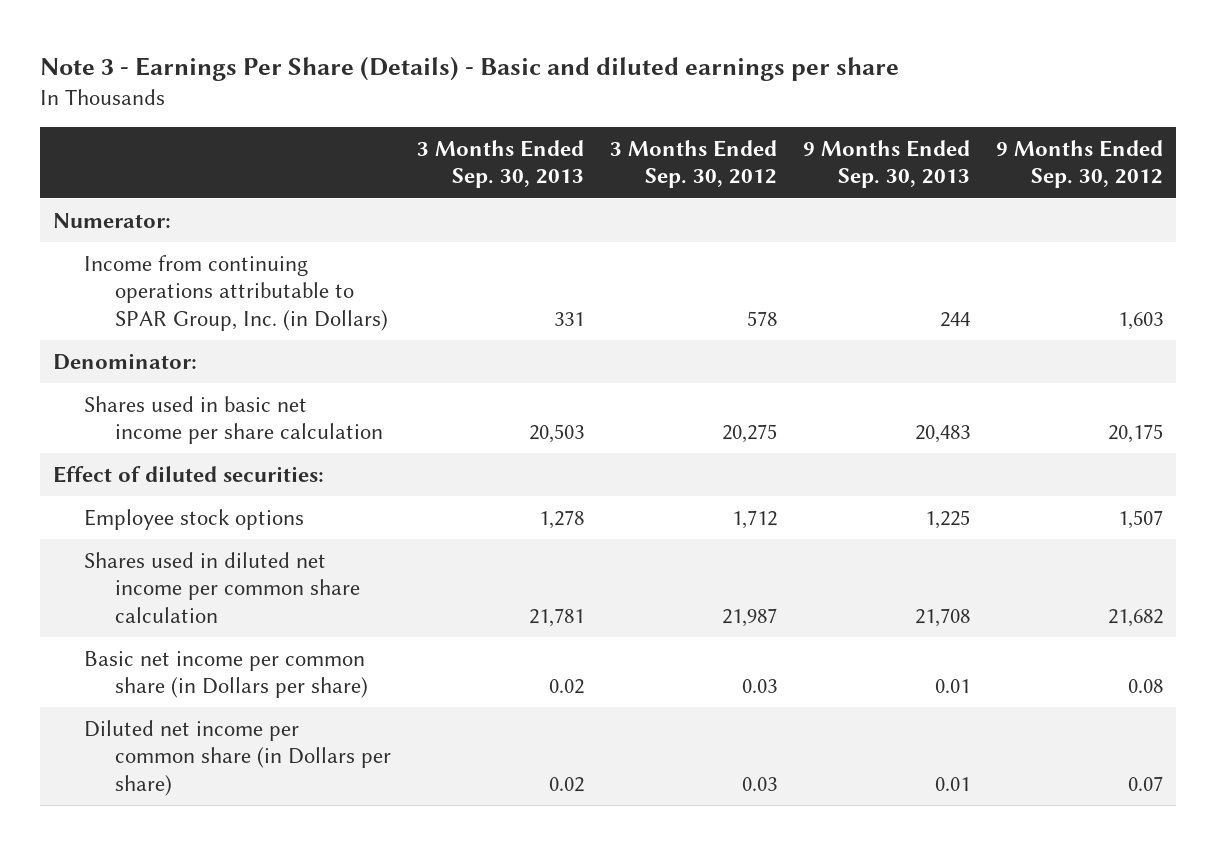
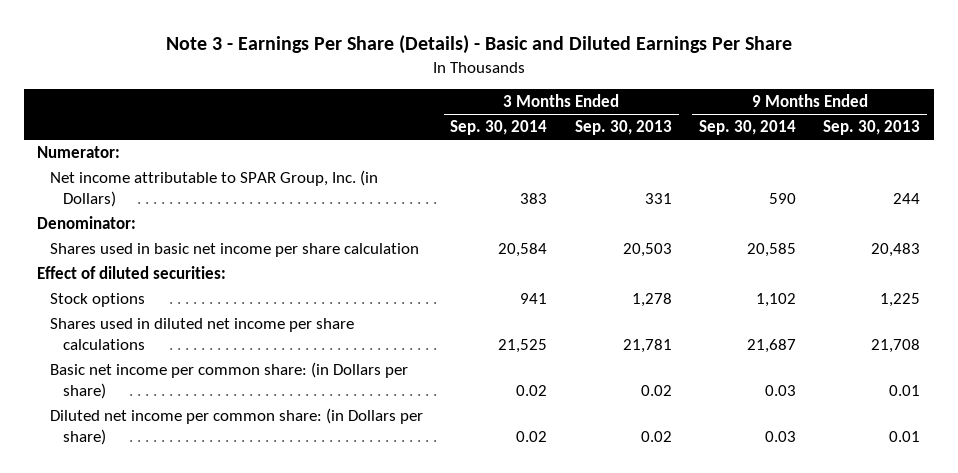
[40,55,900,81] Note 3 - Earnings Per Share (Details) - Basic and diluted earnings per share -> [165,34,792,54] Note 3 - Earnings Per Share (Details) - Basic and Diluted Earnings Per Share
[610,140,778,189] 3 Months Ended Sep. 30, 2012 -> none
[996,140,1164,189] 9 Months Ended Sep. 30, 2012 -> none
none -> [450,120,548,136] Sep. 30, 2014
none -> [699,120,797,136] Sep. 30, 2014
[84,254,388,331] Income from continuing operations attributable to SPAR Group, Inc. (in Dollars) -> [50,169,379,207] Net income attributable to SPAR Group, Inc. (in Dollars)
[84,508,305,530] Employee stock options -> [50,292,146,307] Stock options
[84,551,360,623] Shares used in diluted net income per common share calculation -> [50,317,355,350] Shares used in diluted net income per share calculations
[84,650,368,699] Basic net income per common share (in Dollars per share) -> [50,361,409,399] Basic net income per common share: (in Dollars per share)
[84,719,391,796] Diluted net income per common share (in Dollars per share) -> [50,407,424,445] Diluted net income per common share: (in Dollars per share)

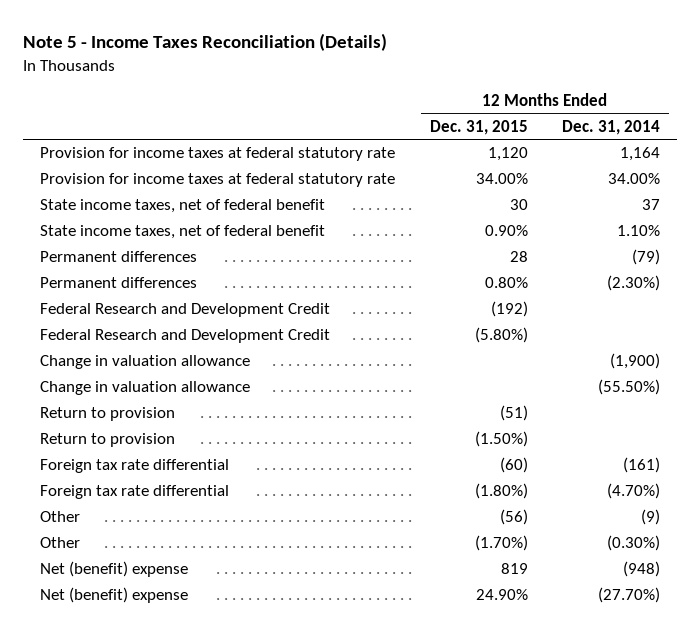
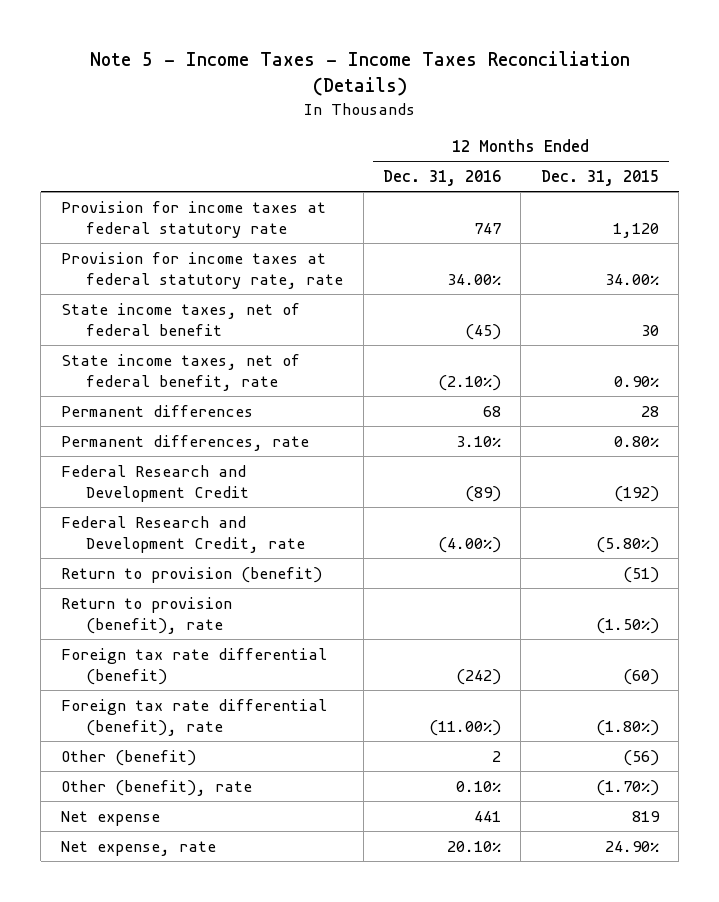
[22,33,387,52] Note 5 - Income Taxes Reconciliation (Details) -> [89,51,630,97] Note 5 - Income Taxes - Income Taxes Reconciliation (Details)
[562,119,661,135] Dec. 31, 2014 -> none
none -> [383,169,502,186] Dec. 31, 2016
[40,173,396,188] Provision for income taxes at federal statutory rate -> [60,251,344,289] Provision for income taxes at federal statutory rate, rate
[40,225,326,240] State income taxes, net of federal benefit -> [60,353,300,391] State income taxes, net of federal benefit, rate
[40,277,198,289] Permanent differences -> [60,434,309,451] Permanent differences, rate
[40,355,251,370] Change in valuation allowance -> none
[40,381,251,396] Change in valuation allowance -> none
[40,329,331,344] Federal Research and Development Credit -> [60,515,306,553] Federal Research and Development Credit, rate
[40,407,176,422] Return to provision -> [60,566,322,583] Return to provision (benefit)
[40,433,176,448] Return to provision -> [60,596,232,634] Return to provision (benefit), rate
[40,459,230,474] Foreign tax rate differential -> [60,647,327,685] Foreign tax rate differential (benefit)
[40,485,230,500] Foreign tax rate differential -> [60,698,327,736] Foreign tax rate differential (benefit), rate
[40,511,81,523] Other -> [60,749,196,766] Other (benefit)
[40,537,81,549] Other -> [60,779,252,796] Other (benefit), rate
[40,561,189,578] Net (benefit) expense -> [60,810,160,826] Net expense
[40,587,189,604] Net (benefit) expense -> [60,840,216,856] Net expense, rate

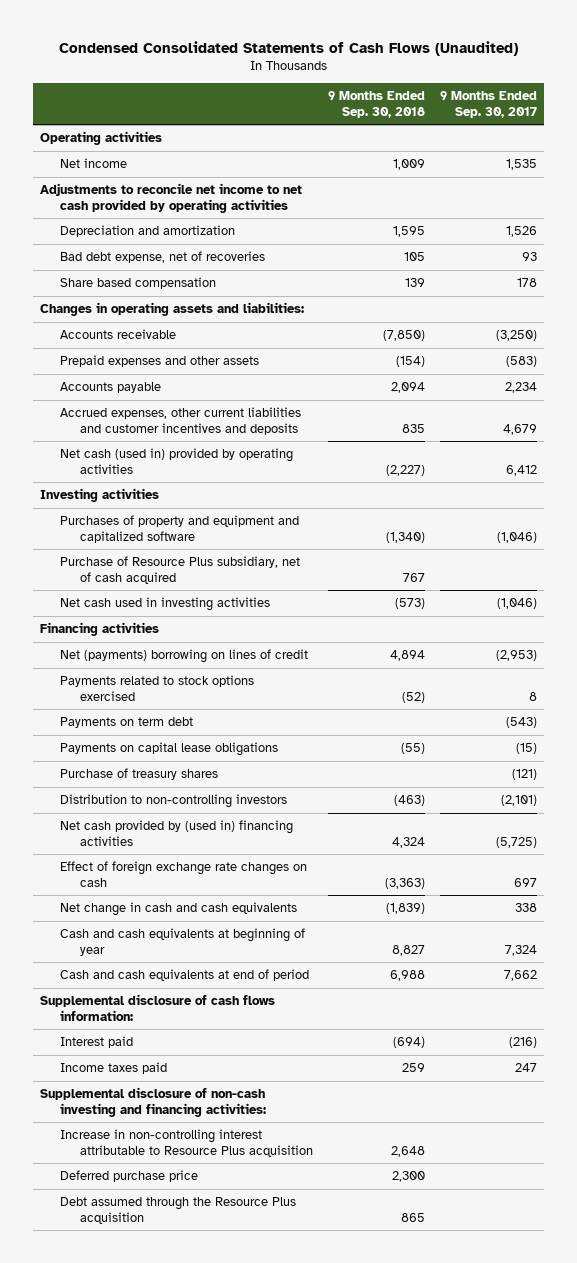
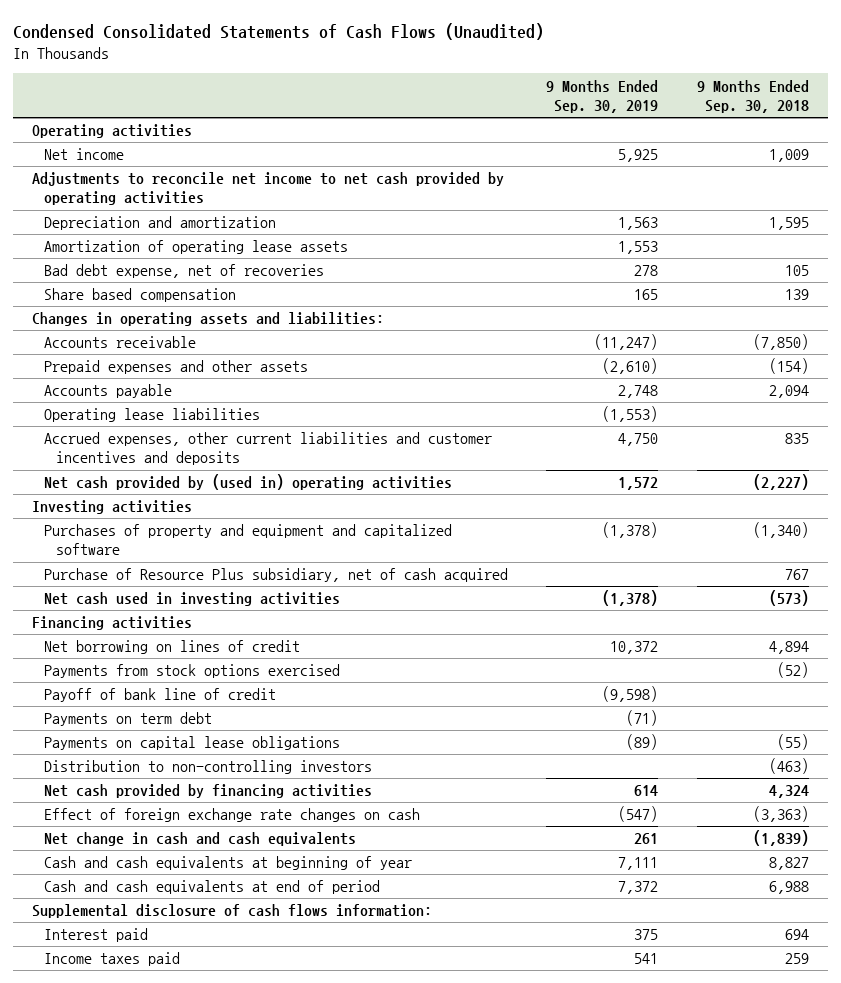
[440,91,538,118] 9 Months Ended Sep. 30, 2017 -> none
none -> [546,79,659,113] 9 Months Ended Sep. 30, 2019
none -> [43,240,348,255] Amortization of operating lease assets
none -> [43,408,260,423] Operating lease liabilities
[60,448,294,474] Net cash (used in) provided by operating activities -> [43,474,452,491] Net cash provided by (used in) operating activities
[60,649,309,664] Net (payments) borrowing on lines of credit -> [43,640,300,655] Net borrowing on lines of credit
[60,675,255,701] Payments related to stock options exercised -> [43,664,340,679] Payments from stock options exercised
none -> [43,688,276,703] Payoff of bank line of credit
[60,768,219,781] Purchase of treasury shares -> none
[60,820,294,846] Net cash provided by (used in) financing activities -> [43,784,372,799] Net cash provided by financing activities
[393,1037,426,1049] (694) -> [784,929,809,941] 694
[40,1087,267,1117] Supplemental disclosure of non-cash investing and financing activities: -> none
[60,1129,314,1157] Increase in non-controlling interest attributable to Resource Plus acquisition -> none
[60,1170,199,1183] Deferred purchase price -> none
[60,1197,297,1224] Debt assumed through the Resource Plus acquisition -> none

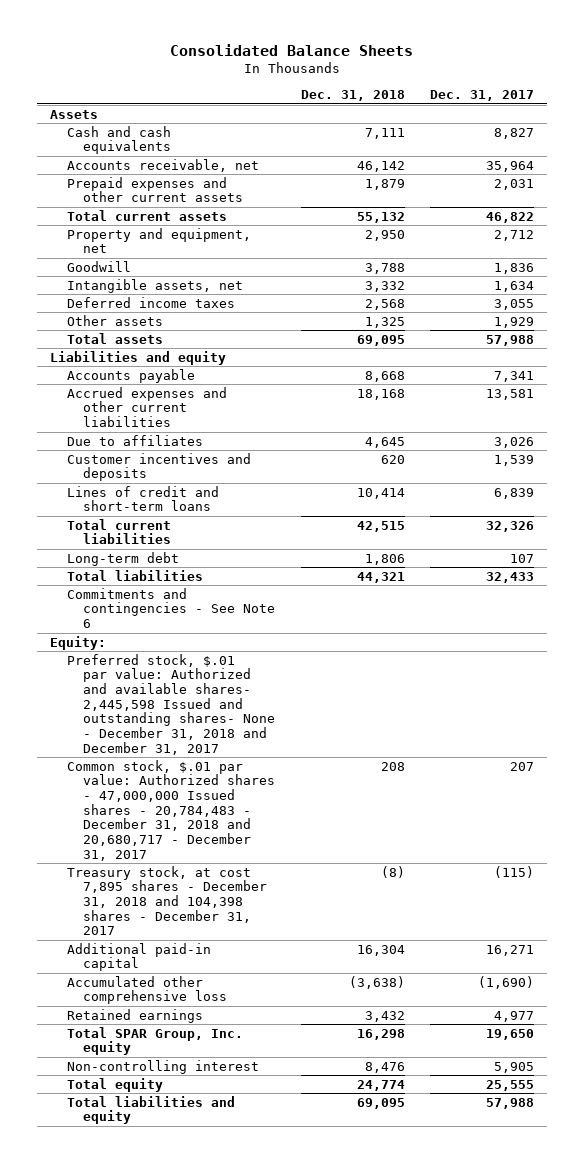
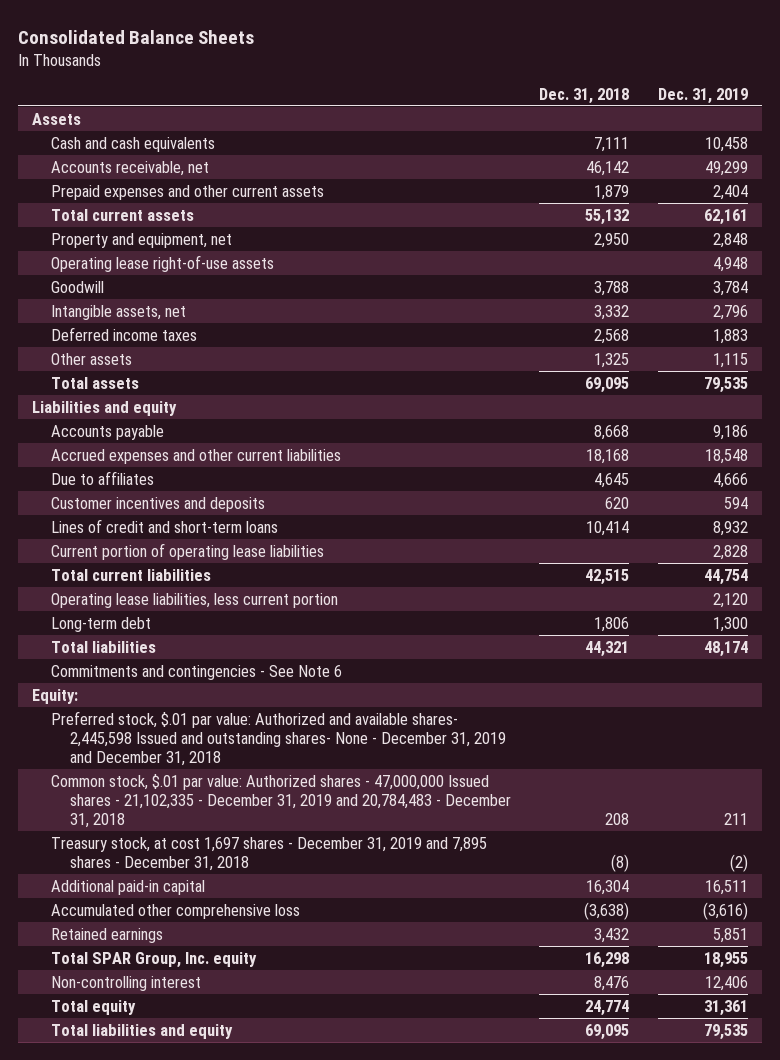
[430,90,535,102] Dec. 31, 2017 -> none
none -> [657,87,748,104] Dec. 31, 2019
none -> [51,254,275,272] Operating lease right-of-use assets
none -> [51,542,325,560] Current portion of operating lease liabilities
none -> [51,592,339,608] Operating lease liabilities, less current portion
[66,653,276,755] Preferred stock, $.01 par value: Authorized and available shares- 2,445,598 Issued and outstanding shares- None - December 31, 2018 and December 31, 2017 -> [51,710,507,767] Preferred stock, $.01 par value: Authorized and available shares- 2,445,598 Issued and outstanding shares- None - December 31, 2019 and December 31, 2018
[66,759,276,861] Common stock, $.01 par value: Authorized shares - 47,000,000 Issued shares - 20,784,483 - December 31, 2018 and 20,680,717 - December 31, 2017 -> [51,773,512,829] Common stock, $.01 par value: Authorized shares - 47,000,000 Issued shares - 21,102,335 - December 31, 2019 and 20,784,483 - December 31, 2018
[66,865,268,936] Treasury stock, at cost 7,895 shares - December 31, 2018 and 104,398 shares - December 31, 2017 -> [51,836,488,871] Treasury stock, at cost 1,697 shares - December 31, 2019 and 7,895 shares - December 31, 2018

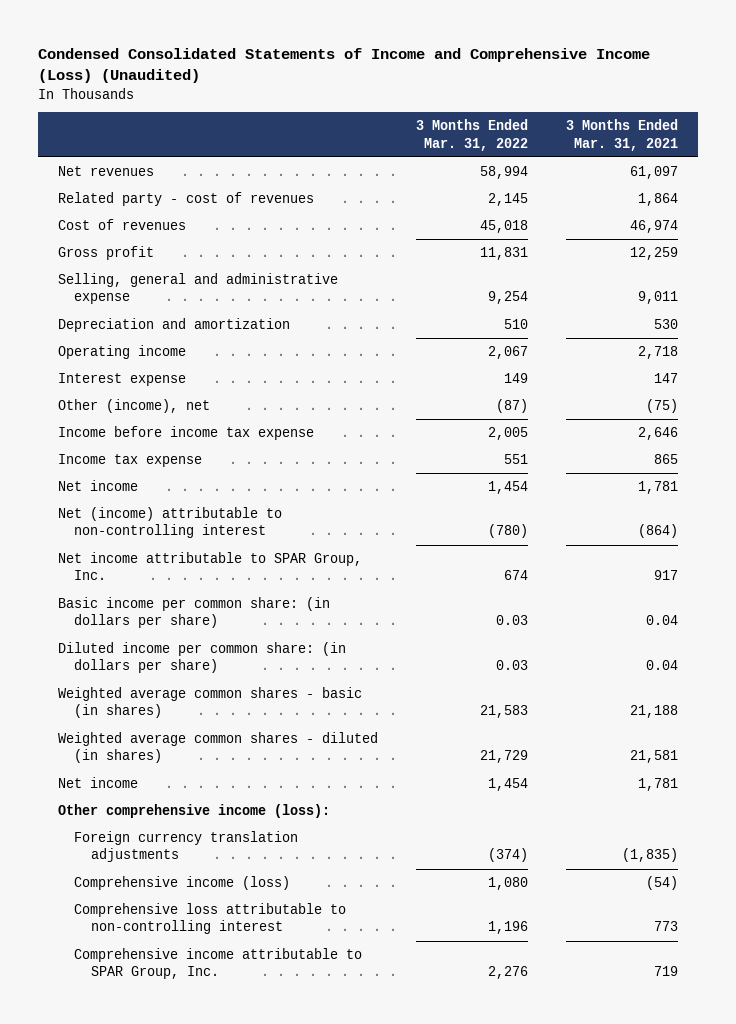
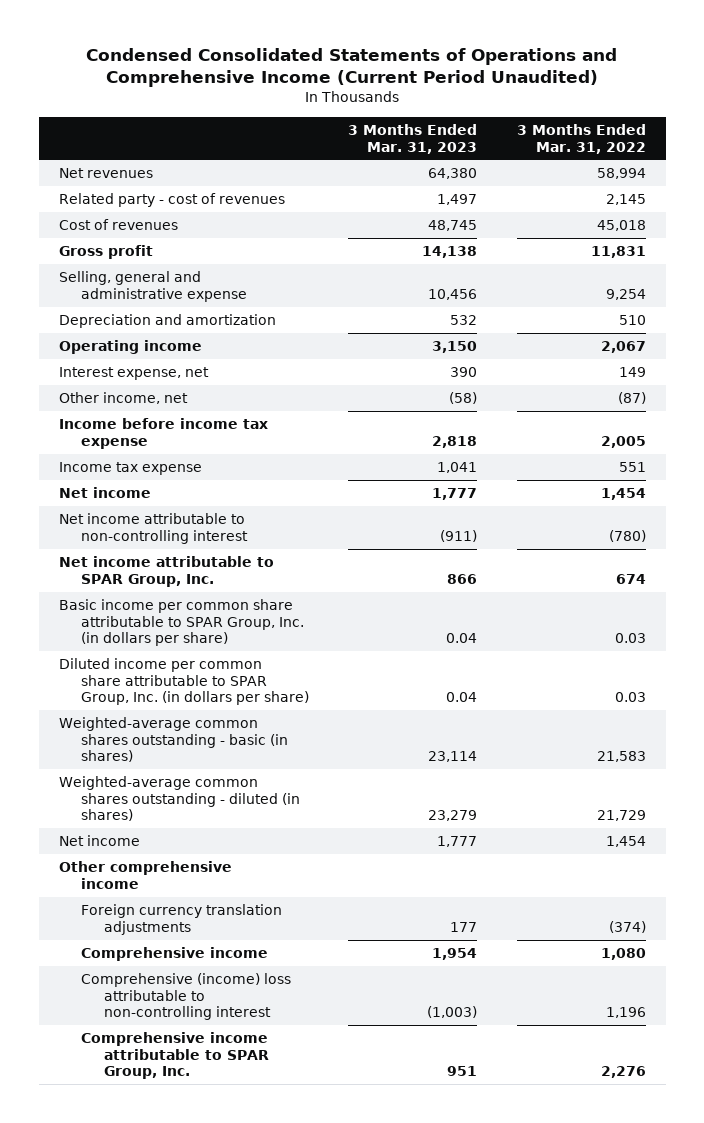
[38,48,651,84] Condensed Consolidated Statements of Income and Comprehensive Income (Loss) (Unaudited) -> [86,48,618,88] Condensed Consolidated Statements of Operations and Comprehensive Income (Current Period Unaudited)
[566,119,679,151] 3 Months Ended Mar. 31, 2021 -> none
none -> [348,123,478,154] 3 Months Ended Mar. 31, 2023
[57,373,186,387] Interest expense -> [58,367,209,381] Interest expense, net
[57,399,210,414] Other (income), net -> [58,392,188,405] Other income, net
[57,507,282,539] Net (income) attributable to non-controlling interest -> [58,513,249,544] Net income attributable to non-controlling interest
[57,597,330,629] Basic income per common share: (in dollars per share) -> [58,599,305,647] Basic income per common share attributable to SPAR Group, Inc. (in dollars per share)
[57,642,346,674] Diluted income per common share: (in dollars per share) -> [58,658,310,706] Diluted income per common share attributable to SPAR Group, Inc. (in dollars per share)
[57,687,362,719] Weighted average common shares - basic (in shares) -> [58,717,289,763] Weighted-average common shares outstanding - basic (in shares)
[57,732,378,764] Weighted average common shares - diluted (in shares) -> [58,776,301,822] Weighted-average common shares outstanding - diluted (in shares)
[57,804,330,819] Other comprehensive income (loss): -> [58,861,232,889] Other comprehensive income
[74,876,291,891] Comprehensive income (loss) -> [81,947,269,962] Comprehensive income
[74,903,347,935] Comprehensive loss attributable to non-controlling interest -> [81,973,292,1021] Comprehensive (income) loss attributable to non-controlling interest

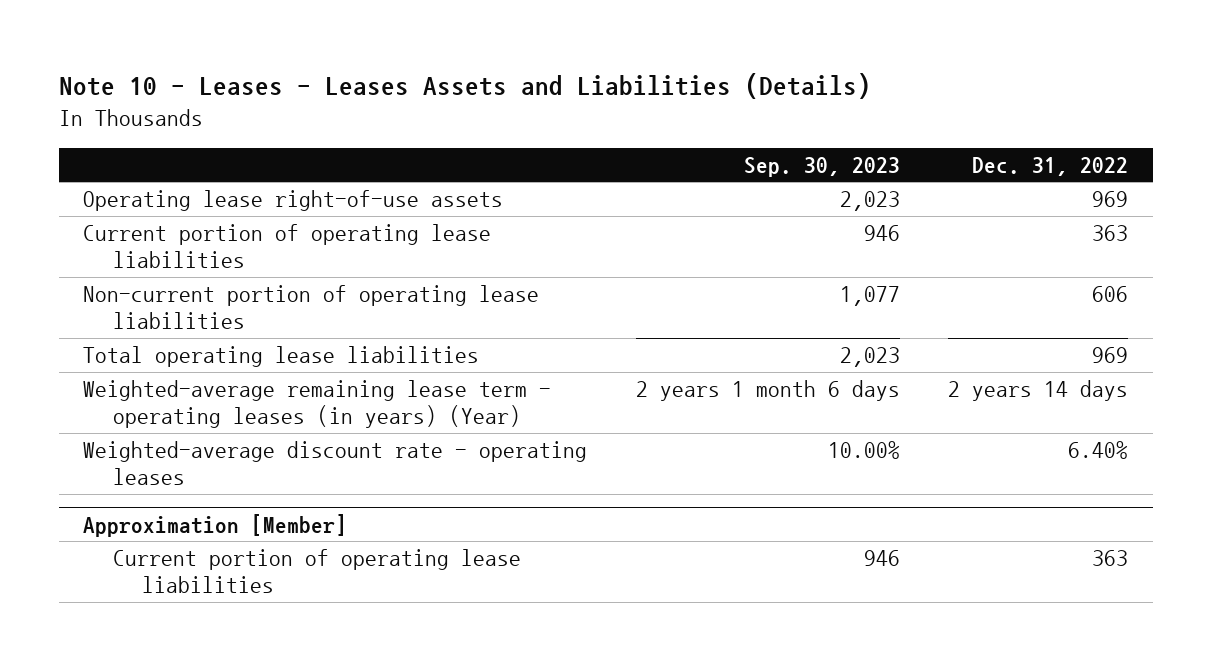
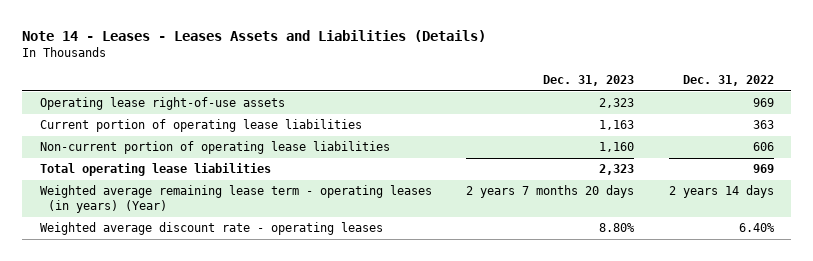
[58,73,871,100] Note 10 - Leases - Leases Assets and Liabilities (Details) -> [22,29,487,42] Note 14 - Leases - Leases Assets and Liabilities (Details)
[743,156,900,177] Sep. 30, 2023 -> none
none -> [543,75,635,87] Dec. 31, 2023
[82,513,347,537] Approximation [Member] -> none
[112,549,521,594] Current portion of operating lease liabilities -> none
[82,380,551,429] Weighted-average remaining lease term - operating leases (in years) (Year) -> [39,185,432,214] Weighted average remaining lease term - operating leases (in years) (Year)
[82,441,587,486] Weighted-average discount rate - operating leases -> [39,222,383,236] Weighted average discount rate - operating leases

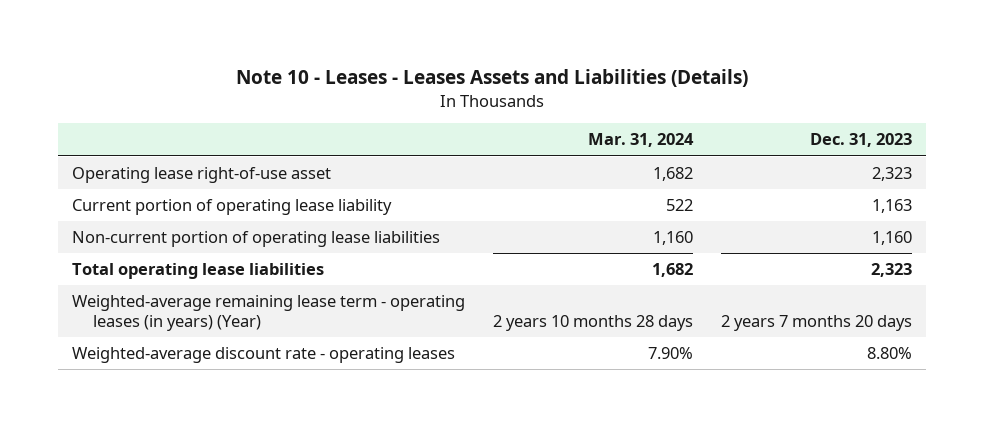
[22,29,487,42] Note 14 - Leases - Leases Assets and Liabilities (Details) -> [236,69,749,88] Note 10 - Leases - Leases Assets and Liabilities (Details)
[682,75,774,87] Dec. 31, 2022 -> none
none -> [588,133,695,148] Mar. 31, 2024
[39,97,285,111] Operating lease right-of-use assets -> [72,167,332,184] Operating lease right-of-use asset
[39,119,362,133] Current portion of operating lease liabilities -> [72,199,393,216] Current portion of operating lease liability
[39,185,432,214] Weighted average remaining lease term - operating leases (in years) (Year) -> [72,295,466,332] Weighted-average remaining lease term - operating leases (in years) (Year)
[39,222,383,236] Weighted average discount rate - operating leases -> [72,347,456,364] Weighted-average discount rate - operating leases

